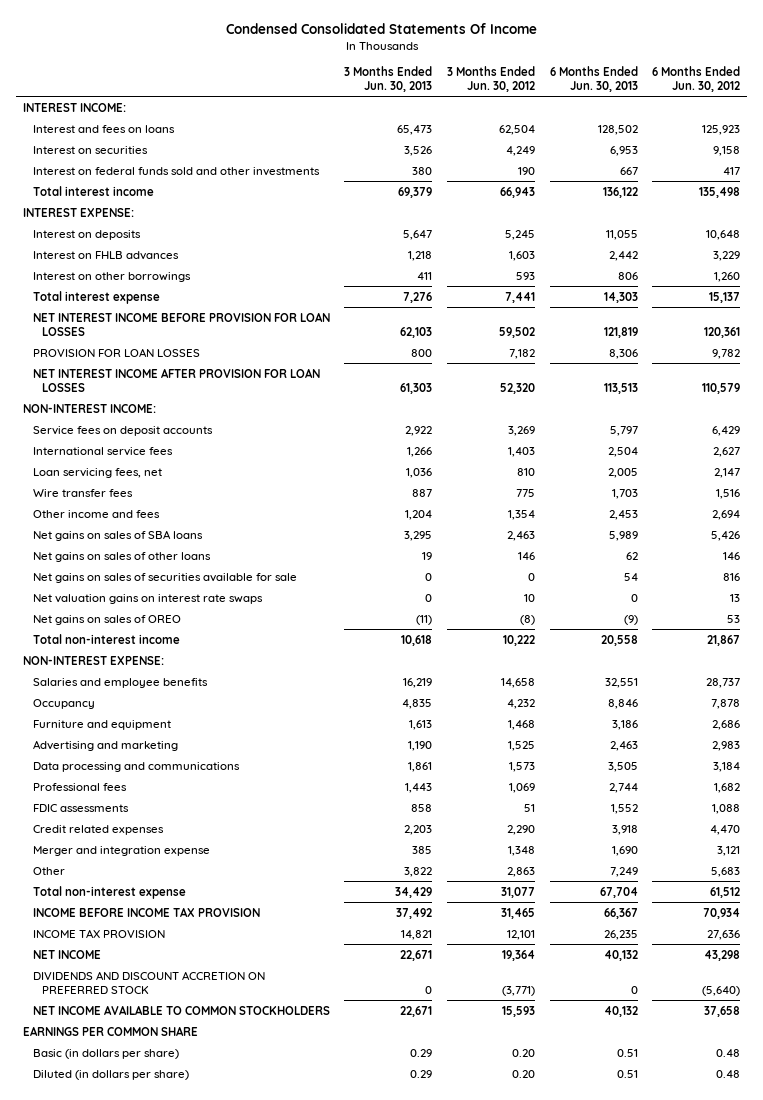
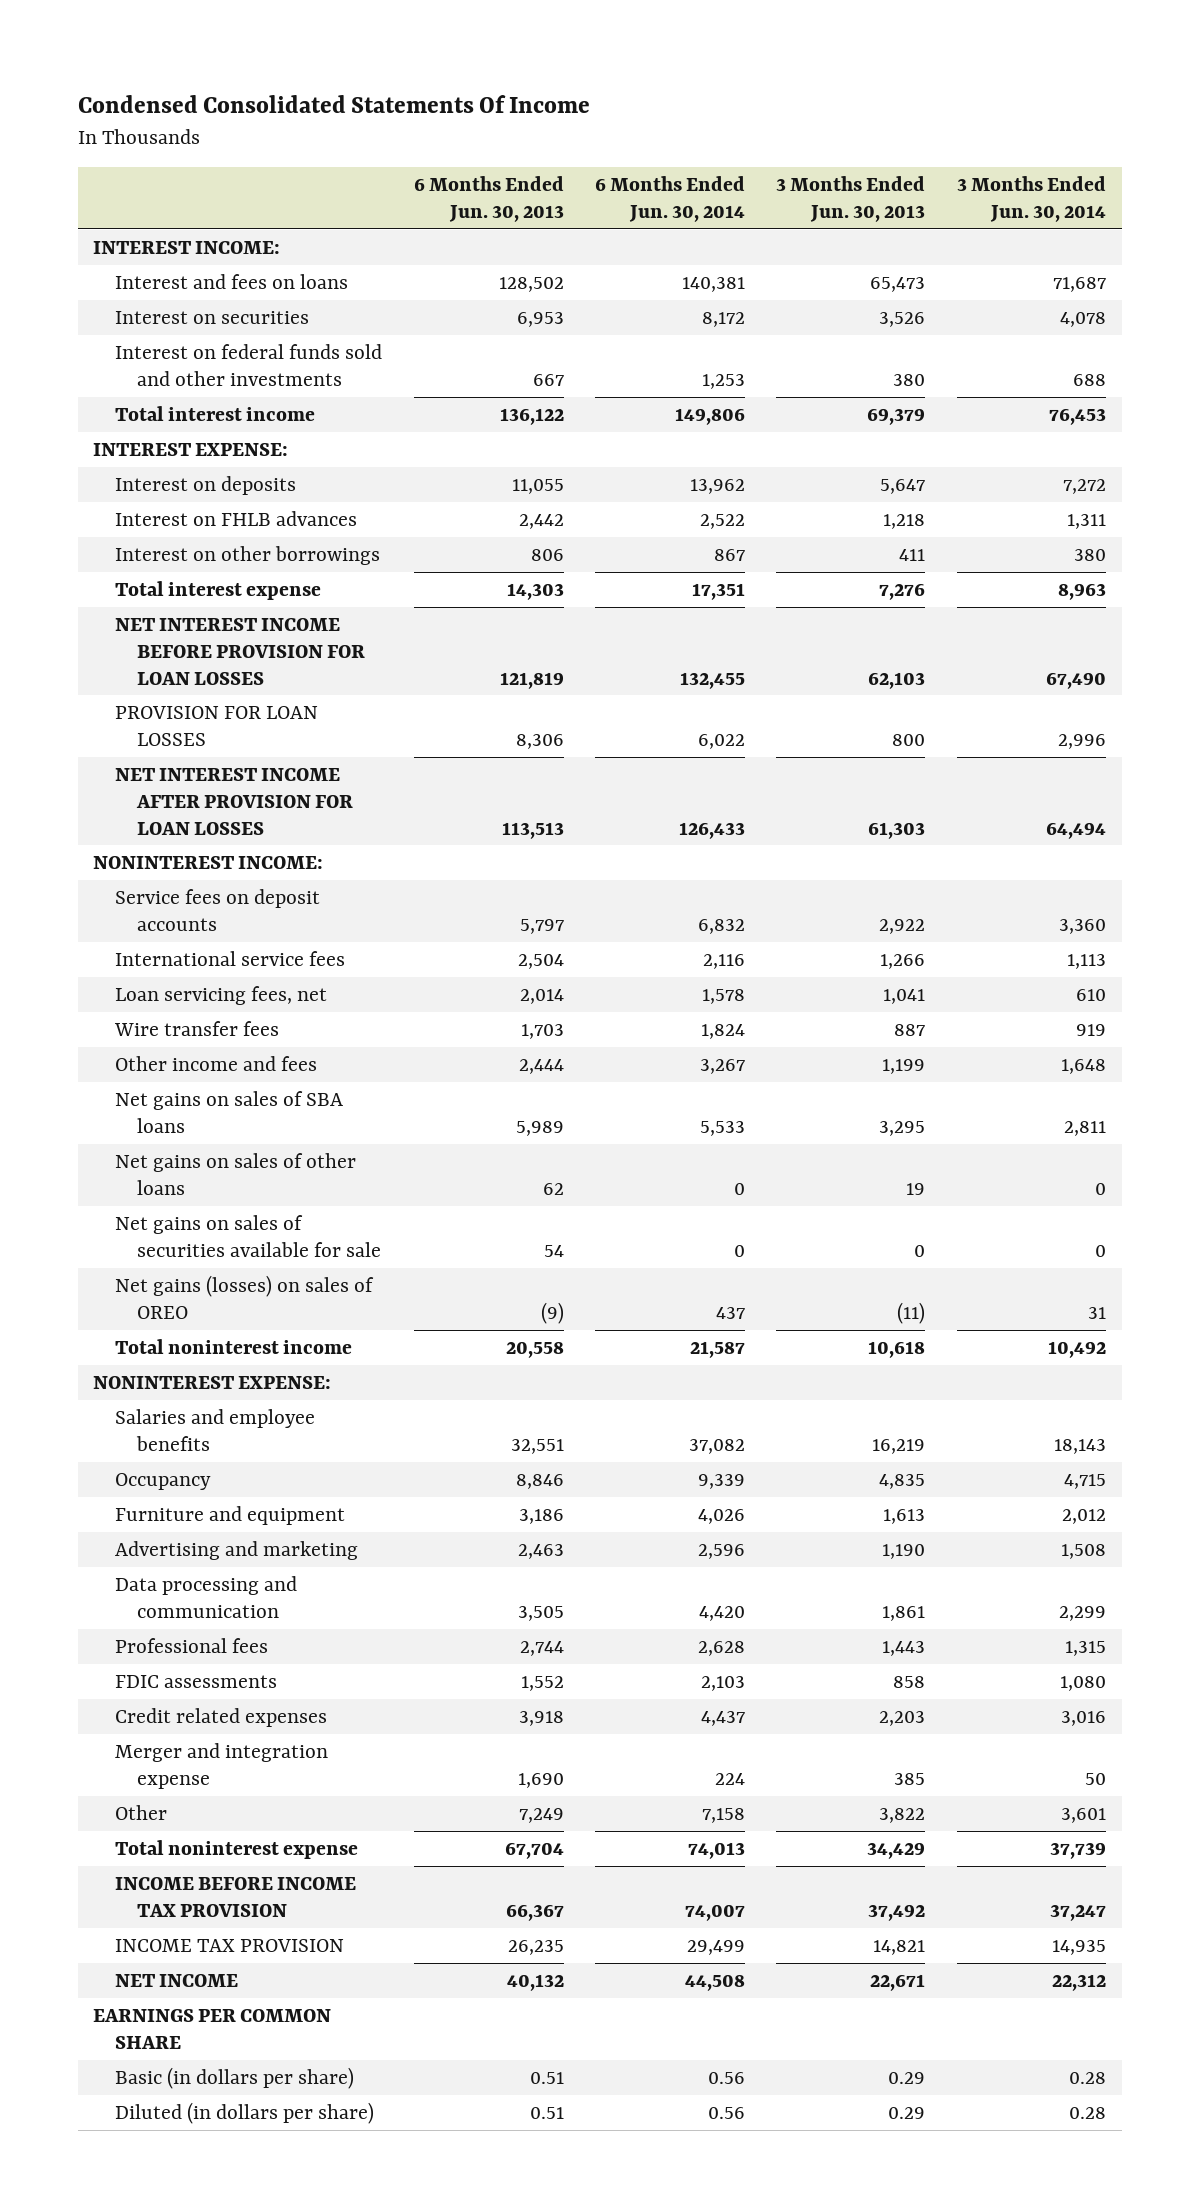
[447,65,536,92] 3 Months Ended Jun. 30, 2012 -> none
[652,65,741,92] 6 Months Ended Jun. 30, 2012 -> none
none -> [595,175,746,222] 6 Months Ended Jun. 30, 2014
none -> [956,175,1106,222] 3 Months Ended Jun. 30, 2014
[23,403,157,413] NON-INTEREST INCOME: -> [93,856,324,870] NONINTEREST INCOME:
[406,467,433,478] 1,036 -> [883,989,926,1005] 1,041
[607,467,638,478] 2,005 -> [519,989,564,1005] 2,014
[405,509,433,520] 1,204 -> [882,1059,926,1075] 1,199
[608,509,638,520] 2,453 -> [518,1059,564,1075] 2,444
[32,593,263,604] Net valuation gains on interest rate swaps -> none
[32,614,181,625] Net gains on sales of OREO -> [115,1275,375,1319] Net gains (losses) on sales of OREO
[32,633,180,644] Total non-interest income -> [115,1339,353,1355] Total noninterest income
[23,655,165,665] NON-INTEREST EXPENSE: -> [93,1376,332,1390] NONINTEREST EXPENSE:
[32,761,240,772] Data processing and communications -> [115,1576,298,1618] Data processing and communication
[32,885,186,899] Total non-interest expense -> [115,1840,359,1860] Total noninterest expense
[32,970,265,994] DIVIDENDS AND DISCOUNT ACCRETION ON PREFERRED STOCK -> none
[32,1004,330,1015] NET INCOME AVAILABLE TO COMMON STOCKHOLDERS -> none

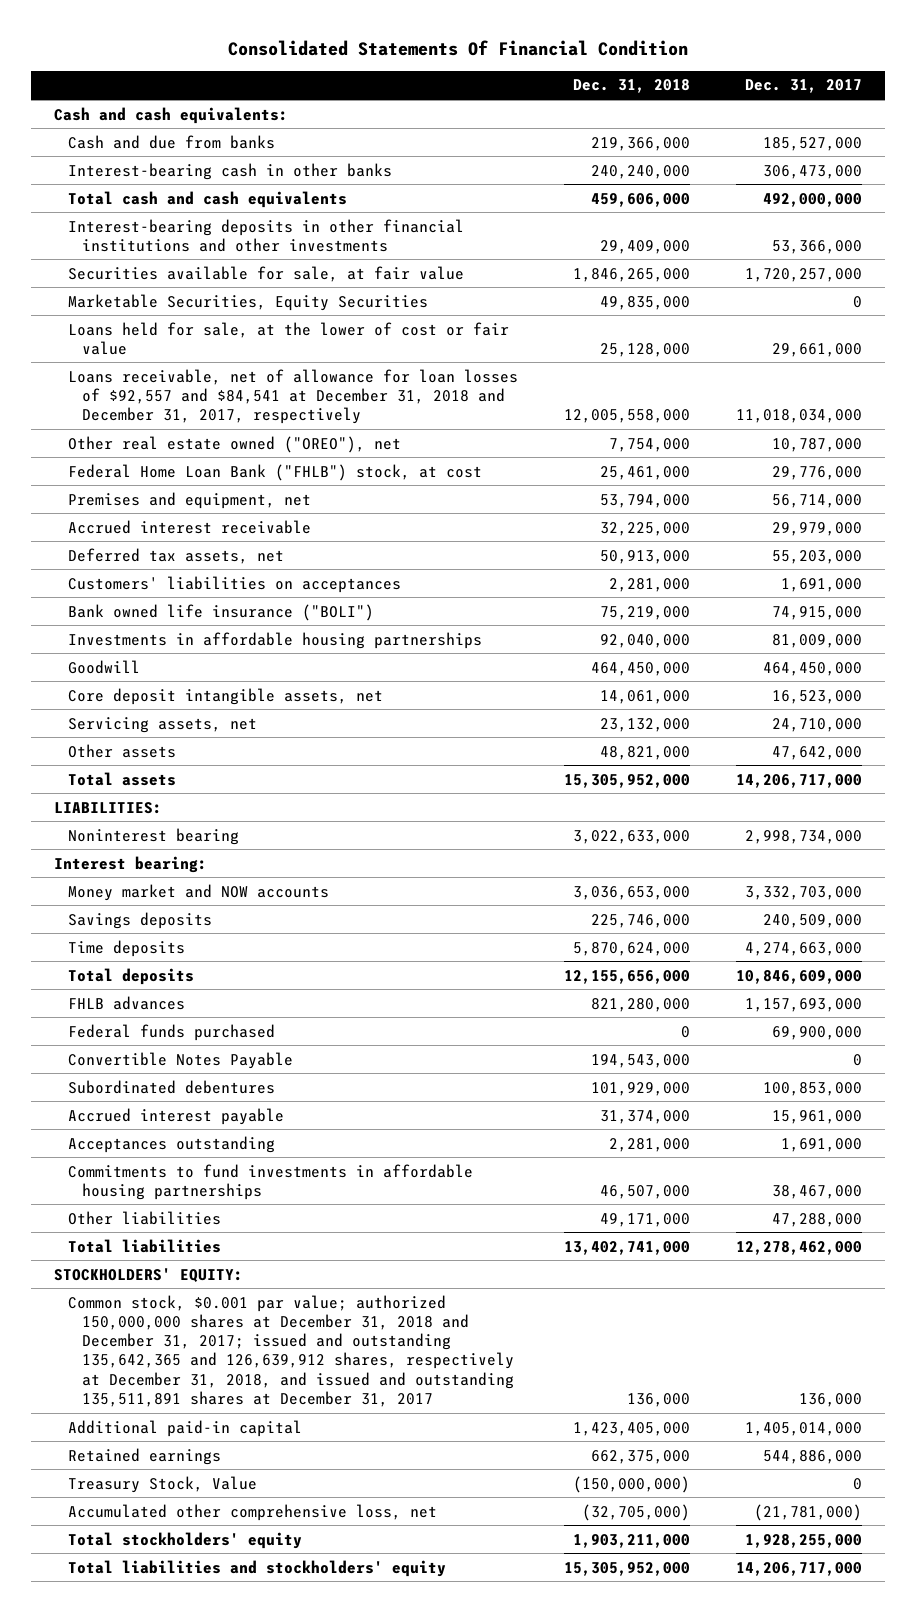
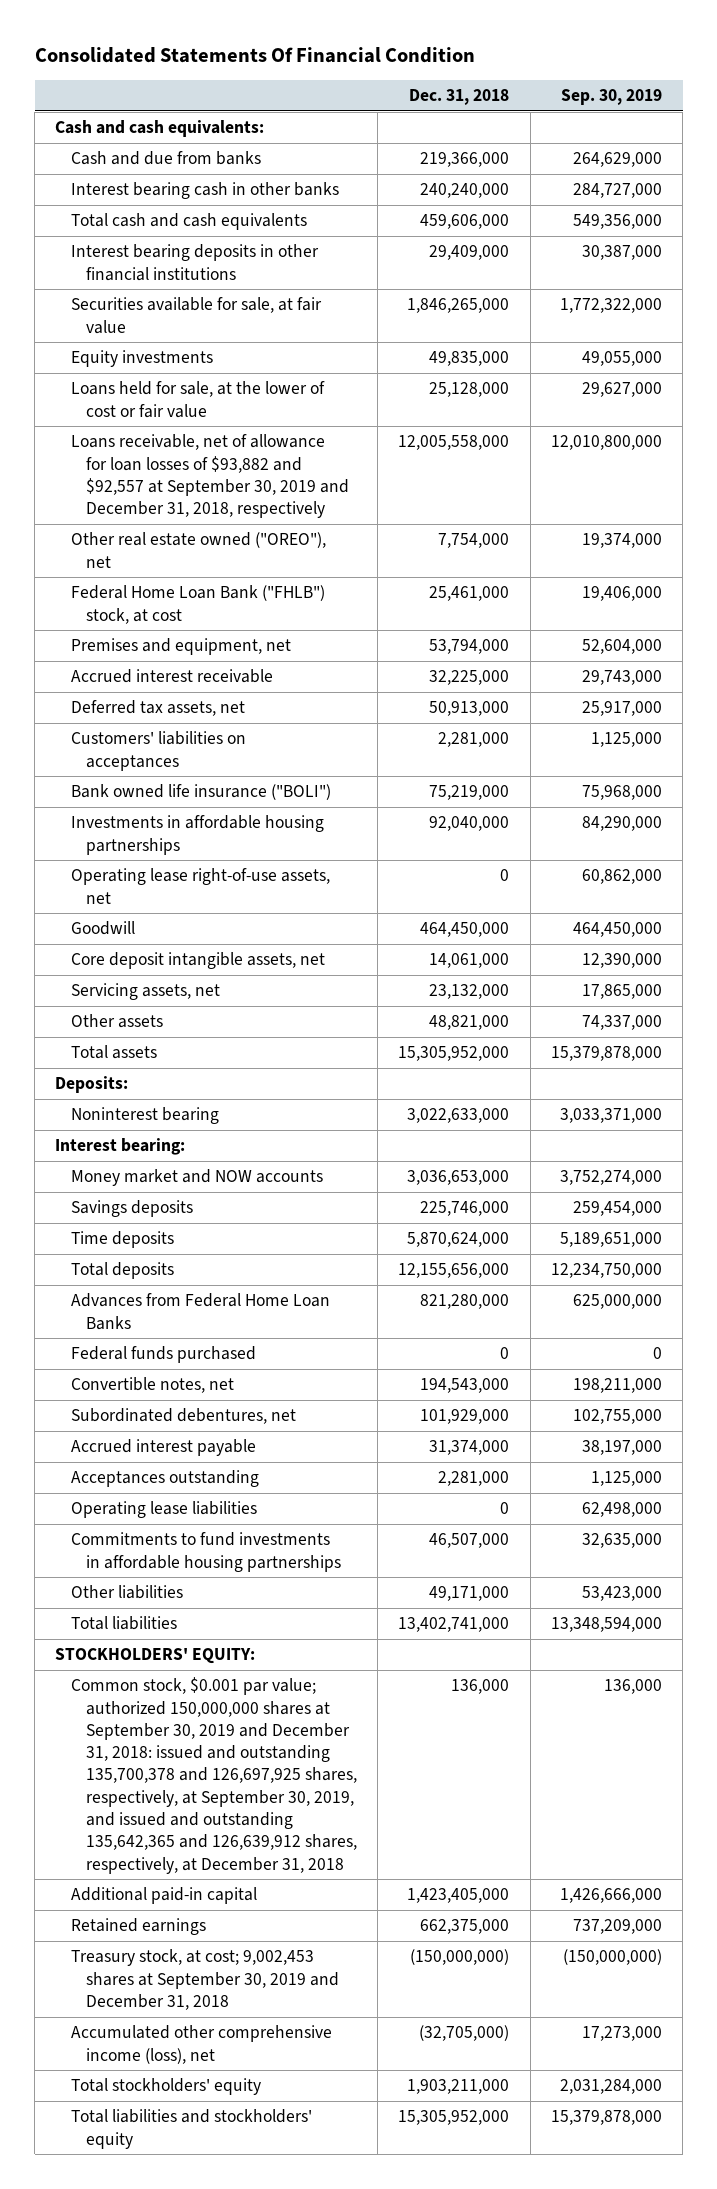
[744,79,862,94] Dec. 31, 2017 -> none
none -> [560,89,662,106] Sep. 30, 2019
[68,162,393,180] Interest-bearing cash in other banks -> [70,182,339,200] Interest bearing cash in other banks
[68,218,465,252] Interest-bearing deposits in other financial institutions and other investments -> [70,244,319,281] Interest bearing deposits in other financial institutions
[68,293,429,311] Marketable Securities, Equity Securities -> [70,350,213,368] Equity investments
[68,368,519,425] Loans receivable, net of allowance for loan losses of $92,557 and $84,541 at December 31, 2018 and December 31, 2017, respectively -> [70,434,349,519] Loans receivable, net of allowance for loan losses of $93,882 and $92,557 at September 30, 2019 and December 31, 2018, respectively
none -> [70,868,330,904] Operating lease right-of-use assets, net
[54,801,163,814] LIABILITIES: -> [55,1076,129,1094] Deposits:
[68,995,186,1010] FHLB advances -> [70,1293,330,1330] Advances from Federal Home Loan Banks
[68,1051,294,1069] Convertible Notes Payable -> [70,1377,234,1394] Convertible notes, net
[68,1079,276,1094] Subordinated debentures -> [70,1408,296,1425] Subordinated debentures, net
none -> [70,1501,257,1519] Operating lease liabilities
[68,1294,514,1407] Common stock, $0.001 par value; authorized 150,000,000 shares at December 31, 2018 and December 31, 2017; issued and outstanding 135,642,365 and 126,639,912 shares, respectively at December 31, 2018, and issued and outstanding 135,511,891 shares at December 31, 2017 -> [70,1677,357,1874] Common stock, $0.001 par value; authorized 150,000,000 shares at September 30, 2019 and December 31, 2018: issued and outstanding 135,700,378 and 126,697,925 shares, respectively, at September 30, 2019, and issued and outstanding 135,642,365 and 126,639,912 shares, respectively, at December 31, 2018
[68,1475,258,1493] Treasury Stock, Value -> [70,1949,339,2010] Treasury stock, at cost; 9,002,453 shares at September 30, 2019 and December 31, 2018
[68,1503,438,1521] Accumulated other comprehensive loss, net -> [70,2025,332,2064] Accumulated other comprehensive income (loss), net

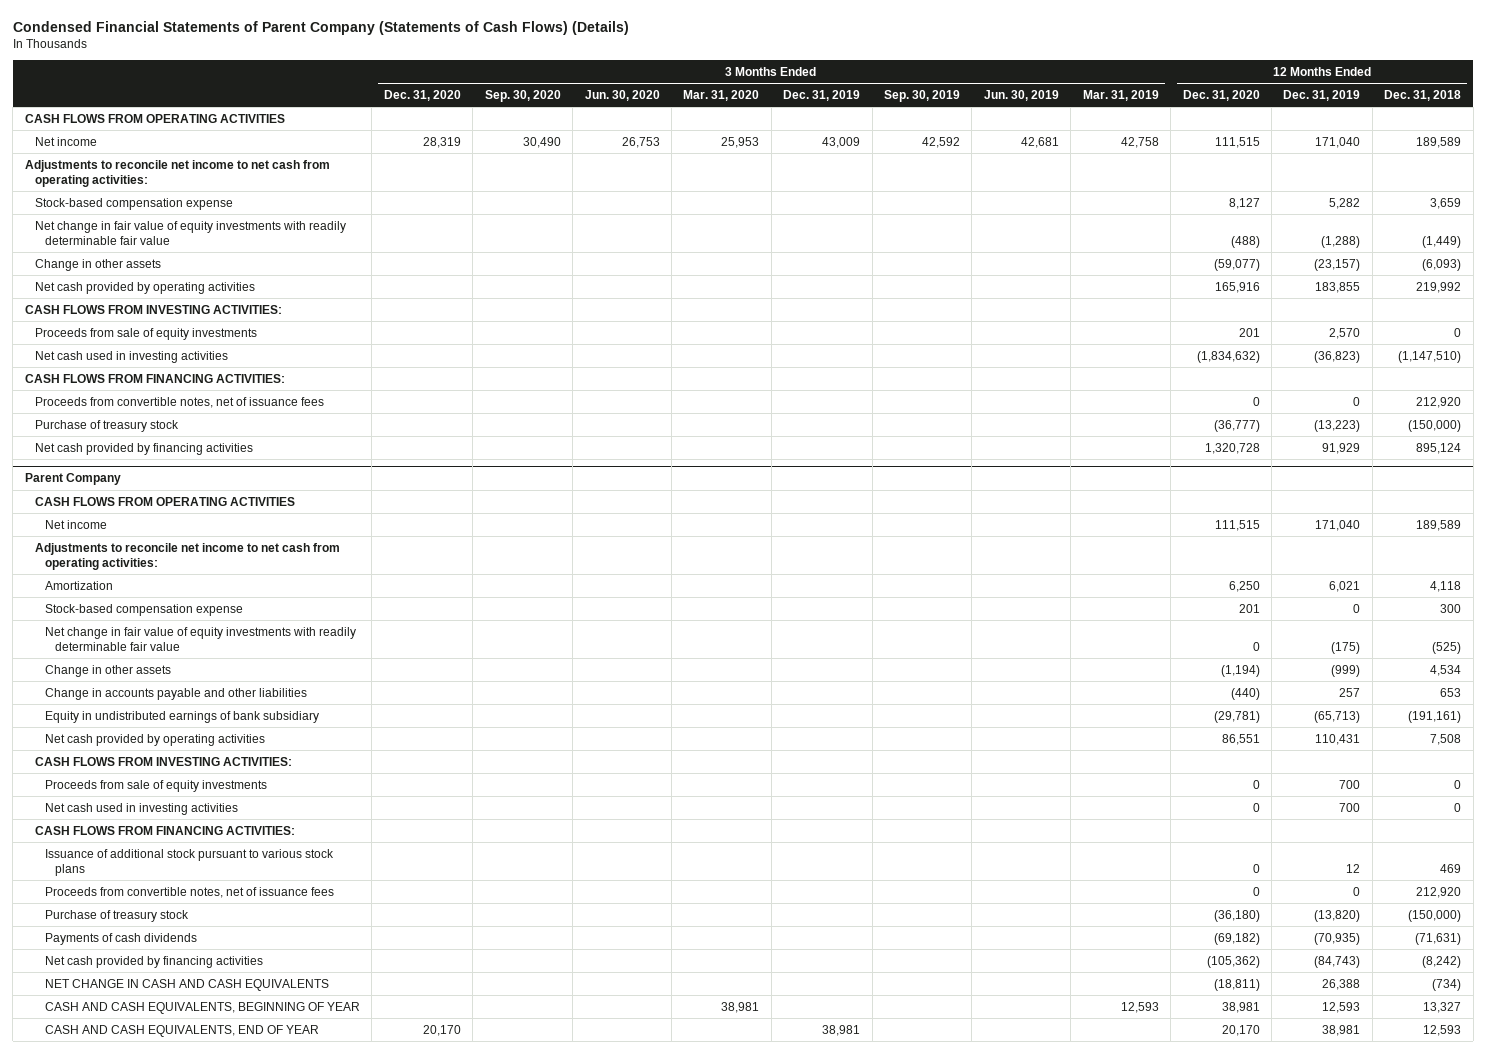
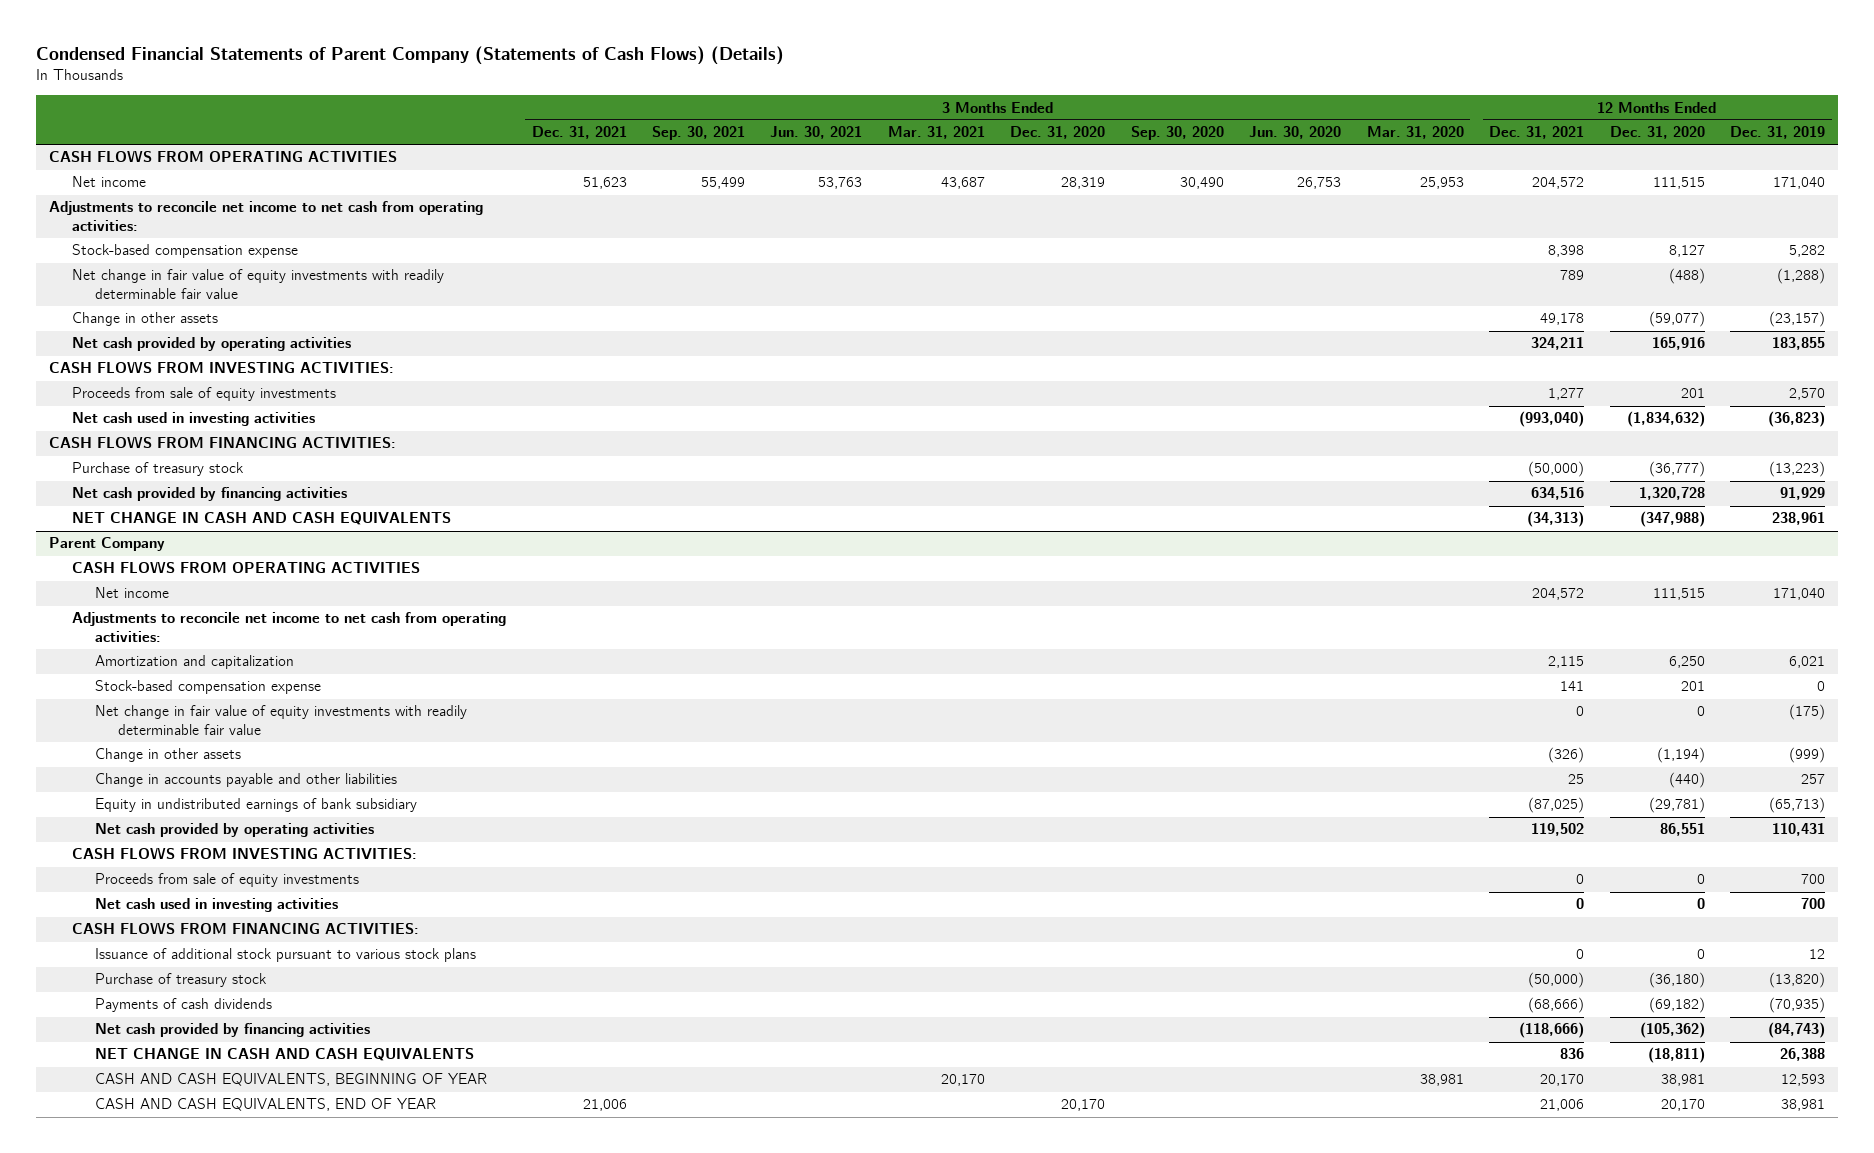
[783,89,861,101] Dec. 31, 2019 -> none
[884,89,961,102] Sep. 30, 2019 -> none
[983,89,1059,101] Jun. 30, 2019 -> none
[1082,89,1159,101] Mar. 31, 2019 -> none
[1384,89,1462,101] Dec. 31, 2018 -> none
none -> [531,126,627,140] Dec. 31, 2021
none -> [652,126,746,141] Sep. 30, 2021
none -> [770,126,863,140] Jun. 30, 2021
none -> [887,126,985,140] Mar. 31, 2021
none -> [1489,126,1585,140] Dec. 31, 2021
[34,396,324,408] Proceeds from convertible notes, net of issuance fees -> none
none -> [72,512,452,526] NET CHANGE IN CASH AND CASH EQUIVALENTS
[45,580,114,590] Amortization -> [95,655,295,670] Amortization and capitalization
[45,886,335,898] Proceeds from convertible notes, net of issuance fees -> none

